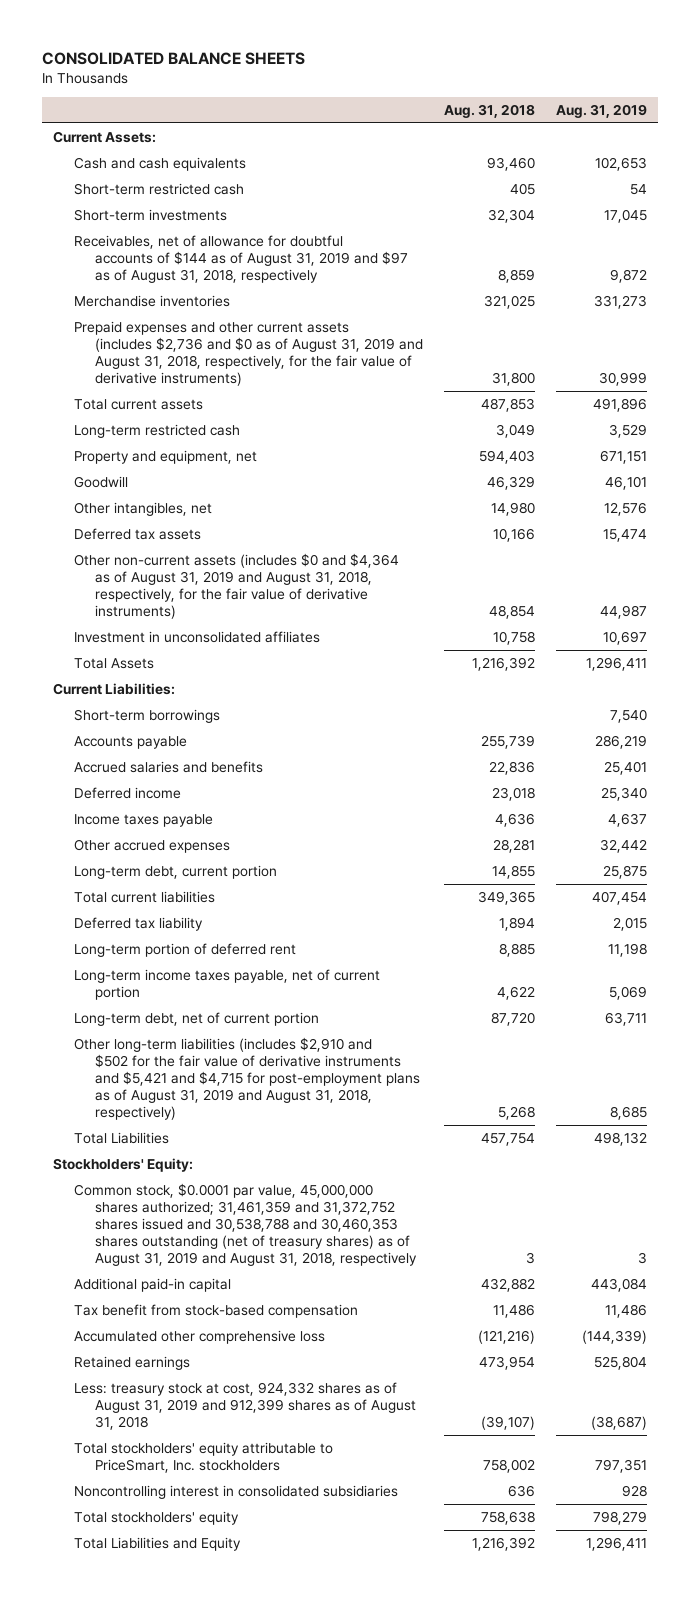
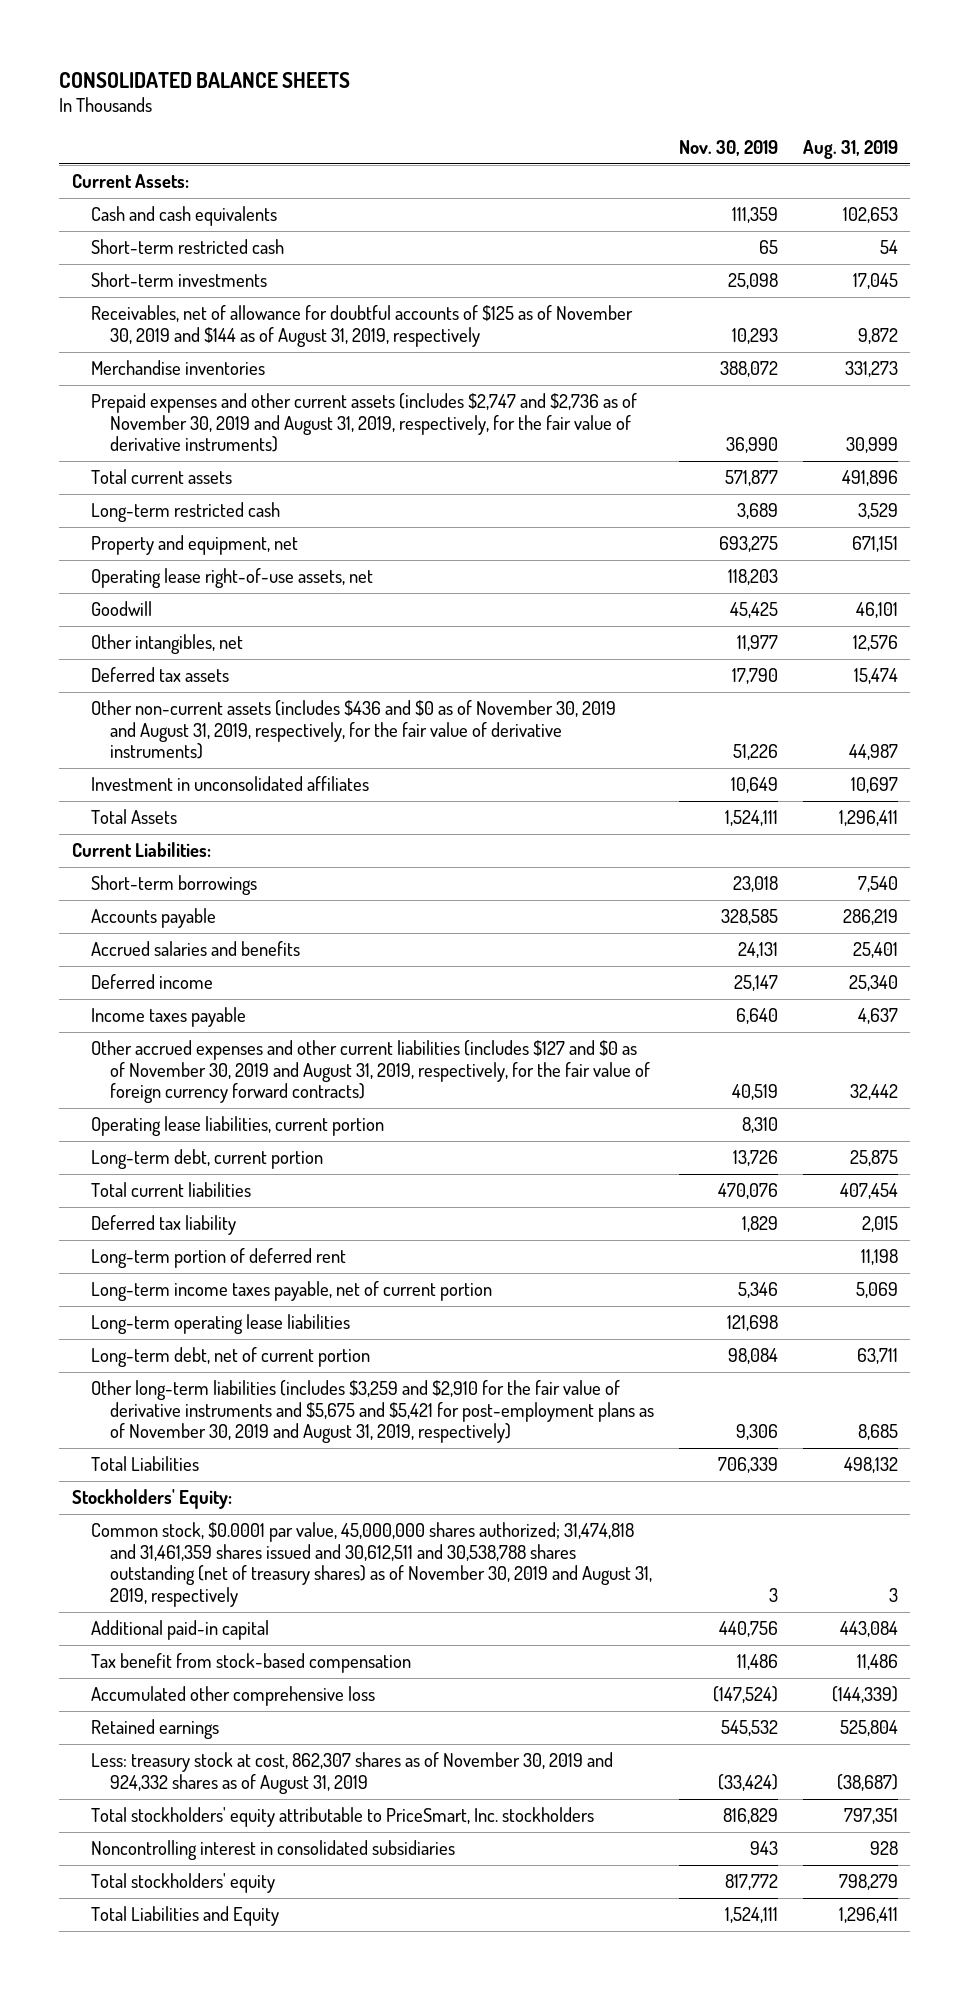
[444,103,536,118] Aug. 31, 2018 -> none
none -> [678,139,778,156] Nov. 30, 2019
[74,235,409,284] Receivables, net of allowance for doubtful accounts of $144 as of August 31, 2019 and $97 as of August 31, 2018, respectively -> [90,305,633,347] Receivables, net of allowance for doubtful accounts of $125 as of November 30, 2019 and $144 as of August 31, 2019, respectively
[74,321,424,387] Prepaid expenses and other current assets (includes $2,736 and $0 as of August 31, 2019 and August 31, 2018, respectively, for the fair value of derivative instruments) -> [90,393,637,453] Prepaid expenses and other current assets (includes $2,747 and $2,736 as of November 30, 2019 and August 31, 2019, respectively, for the fair value of derivative instruments)
none -> [90,568,373,589] Operating lease right-of-use assets, net
[74,553,400,620] Other non-current assets (includes $0 and $4,364 as of August 31, 2019 and August 31, 2018, respectively, for the fair value of derivative instruments) -> [90,700,616,760] Other non-current assets (includes $436 and $0 as of November 30, 2019 and August 31, 2019, respectively, for the fair value of derivative instruments)
[74,839,231,854] Other accrued expenses -> [90,1040,650,1104] Other accrued expenses and other current liabilities (includes $127 and $0 as of November 30, 2019 and August 31, 2019, respectively, for the fair value of foreign currency forward contracts)
none -> [90,1116,384,1137] Operating lease liabilities, current portion
none -> [90,1314,350,1335] Long-term operating lease liabilities
[74,1037,421,1121] Other long-term liabilities (includes $2,910 and $502 for the fair value of derivative instruments and $5,421 and $4,715 for post-employment plans as of August 31, 2019 and August 31, 2018, respectively) -> [90,1380,654,1444] Other long-term liabilities (includes $3,259 and $2,910 for the fair value of derivative instruments and $5,675 and $5,421 for post-employment plans as of November 30, 2019 and August 31, 2019, respectively)
[74,1183,418,1267] Common stock, $0.0001 par value, 45,000,000 shares authorized; 31,461,359 and 31,372,752 shares issued and 30,538,788 and 30,460,353 shares outstanding (net of treasury shares) as of August 31, 2019 and August 31, 2018, respectively -> [90,1522,652,1607] Common stock, $0.0001 par value, 45,000,000 shares authorized; 31,474,818 and 31,461,359 shares issued and 30,612,511 and 30,538,788 shares outstanding (net of treasury shares) as of November 30, 2019 and August 31, 2019, respectively
[74,1382,417,1431] Less: treasury stock at cost, 924,332 shares as of August 31, 2019 and 912,399 shares as of August 31, 2018 -> [90,1752,613,1794] Less: treasury stock at cost, 862,307 shares as of November 30, 2019 and 924,332 shares as of August 31, 2019

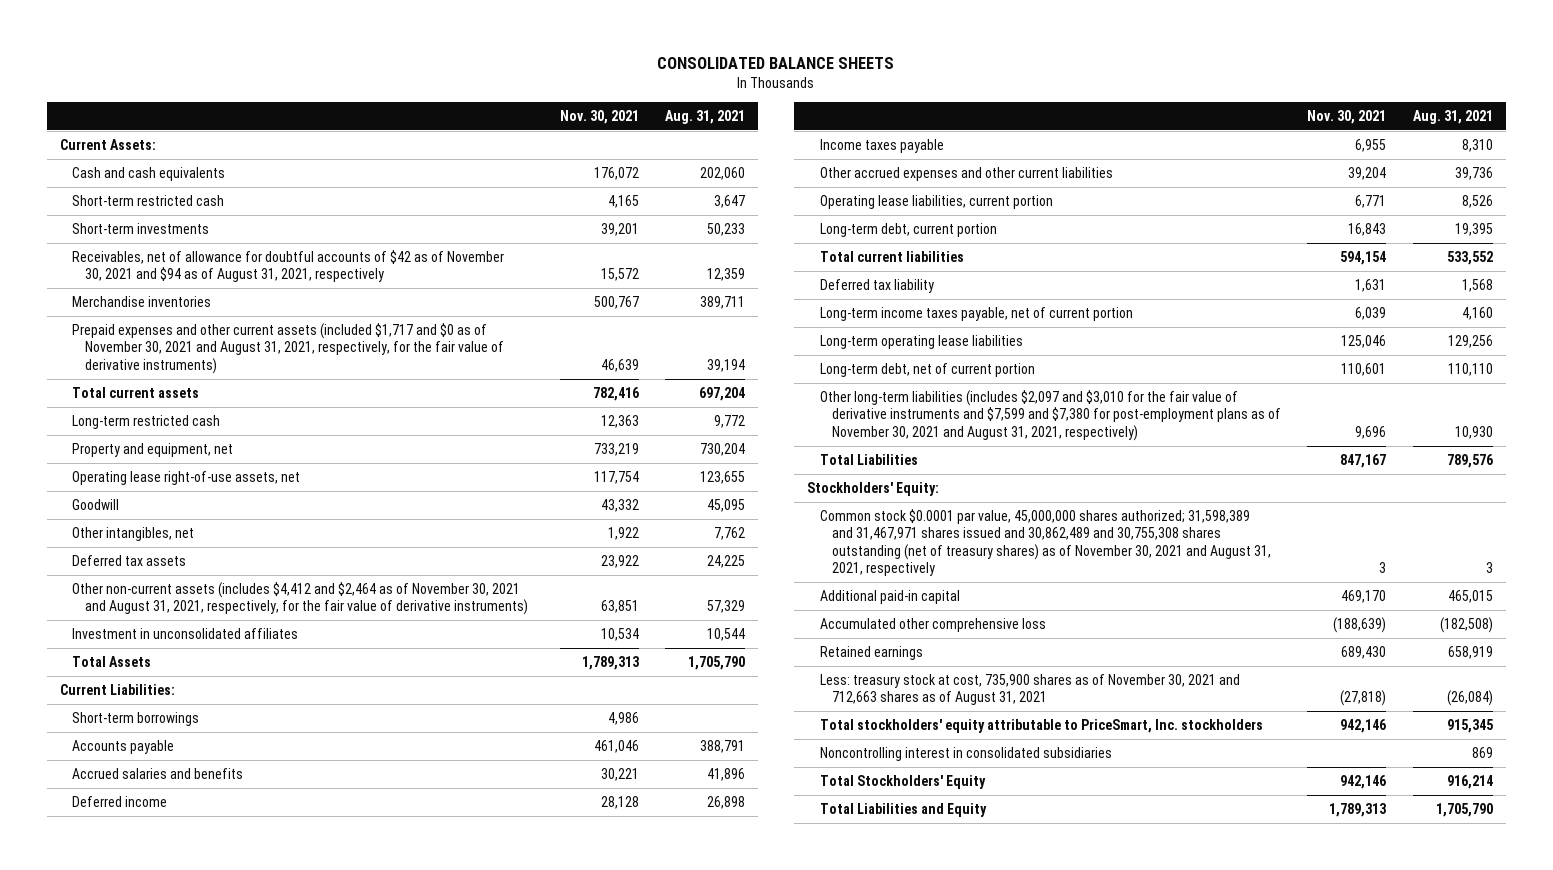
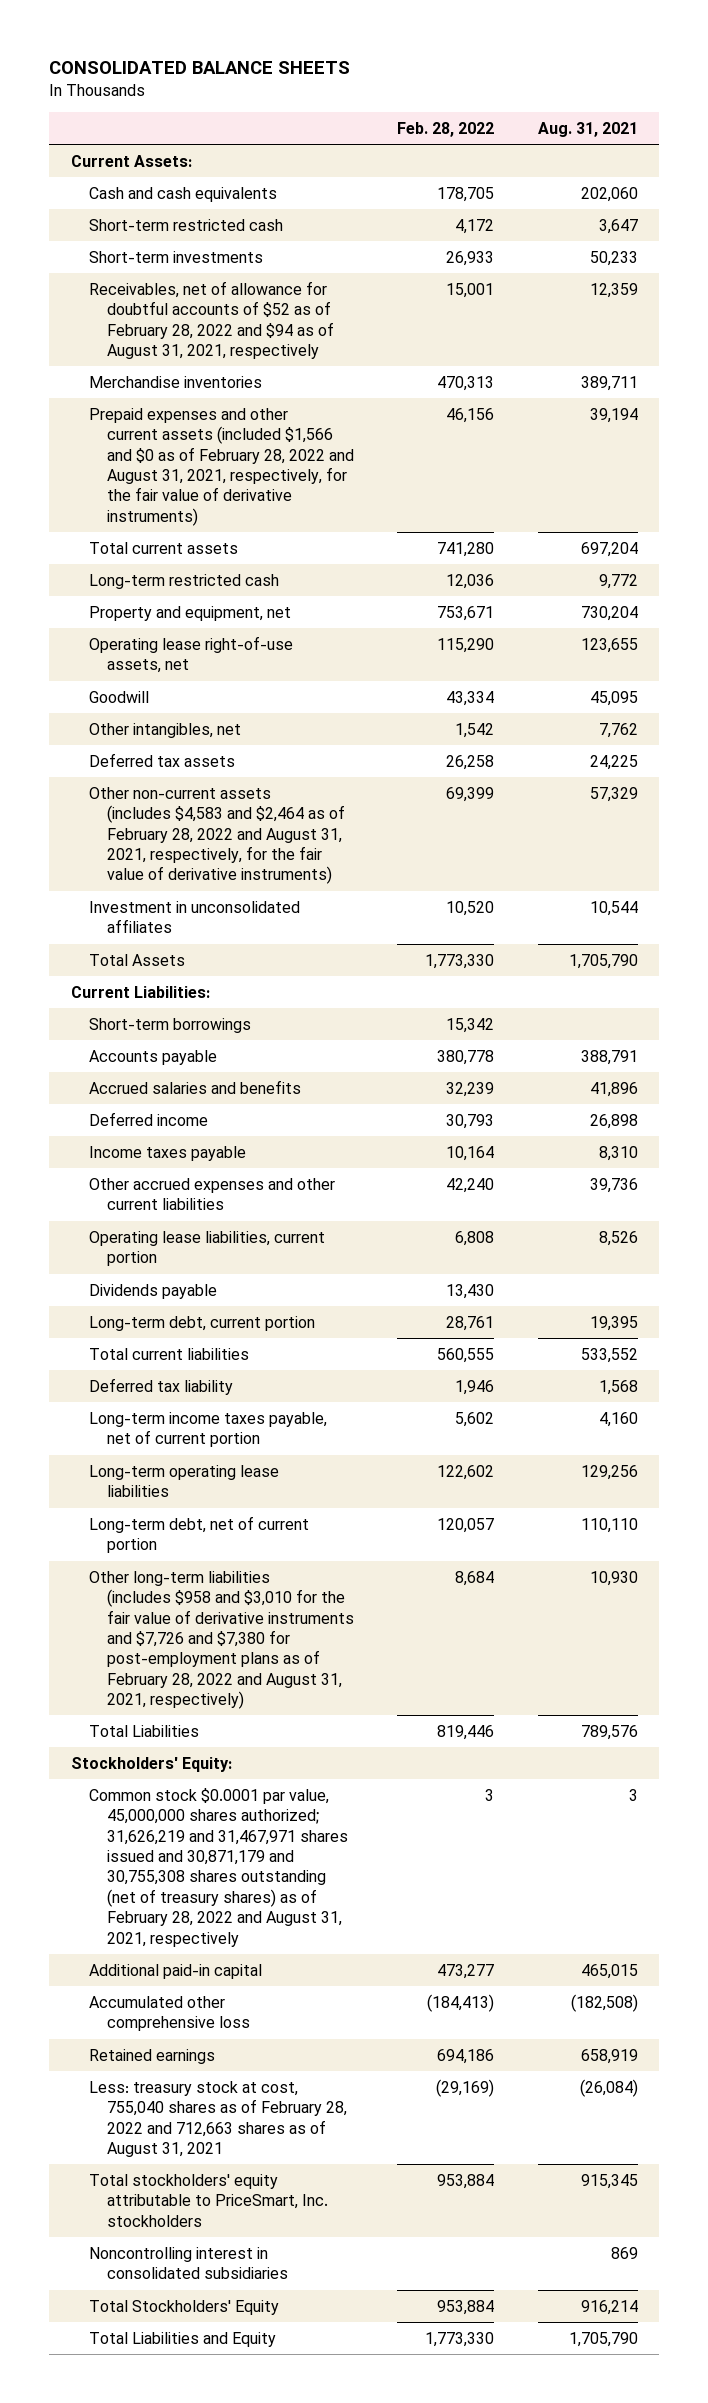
[559,110,639,125] Nov. 30, 2021 -> none
none -> [397,121,495,137] Feb. 28, 2022
[72,249,505,283] Receivables, net of allowance for doubtful accounts of $42 as of November 30, 2021 and $94 as of August 31, 2021, respectively -> [88,280,334,359] Receivables, net of allowance for doubtful accounts of $52 as of February 28, 2022 and $94 as of August 31, 2021, respectively
[72,322,504,374] Prepaid expenses and other current assets (included $1,717 and $0 as of November 30, 2021 and August 31, 2021, respectively, for the fair value of derivative instruments) -> [88,407,354,526] Prepaid expenses and other current assets (included $1,566 and $0 as of February 28, 2022 and August 31, 2021, respectively, for the fair value of derivative instruments)
[72,581,528,616] Other non-current assets (includes $4,412 and $2,464 as of November 30, 2021 and August 31, 2021, respectively, for the fair value of derivative instruments) -> [88,786,345,885] Other non-current assets (includes $4,583 and $2,464 as of February 28, 2022 and August 31, 2021, respectively, for the fair value of derivative instruments)
none -> [88,1283,217,1299] Dividends payable
[819,389,1282,441] Other long-term liabilities (includes $2,097 and $3,010 for the fair value of derivative instruments and $7,599 and $7,380 for post-employment plans as of November 30, 2021 and August 31, 2021, respectively) -> [88,1570,354,1710] Other long-term liabilities (includes $958 and $3,010 for the fair value of derivative instruments and $7,726 and $7,380 for post-employment plans as of February 28, 2022 and August 31, 2021, respectively)
[819,508,1272,577] Common stock $0.0001 par value, 45,000,000 shares authorized; 31,598,389 and 31,467,971 shares issued and 30,862,489 and 30,755,308 shares outstanding (net of treasury shares) as of November 30, 2021 and August 31, 2021, respectively -> [88,1787,348,1947] Common stock $0.0001 par value, 45,000,000 shares authorized; 31,626,219 and 31,467,971 shares issued and 30,871,179 and 30,755,308 shares outstanding (net of treasury shares) as of February 28, 2022 and August 31, 2021, respectively
[819,673,1240,706] Less: treasury stock at cost, 735,900 shares as of November 30, 2021 and 712,663 shares as of August 31, 2021 -> [88,2080,347,2157] Less: treasury stock at cost, 755,040 shares as of February 28, 2022 and 712,663 shares as of August 31, 2021

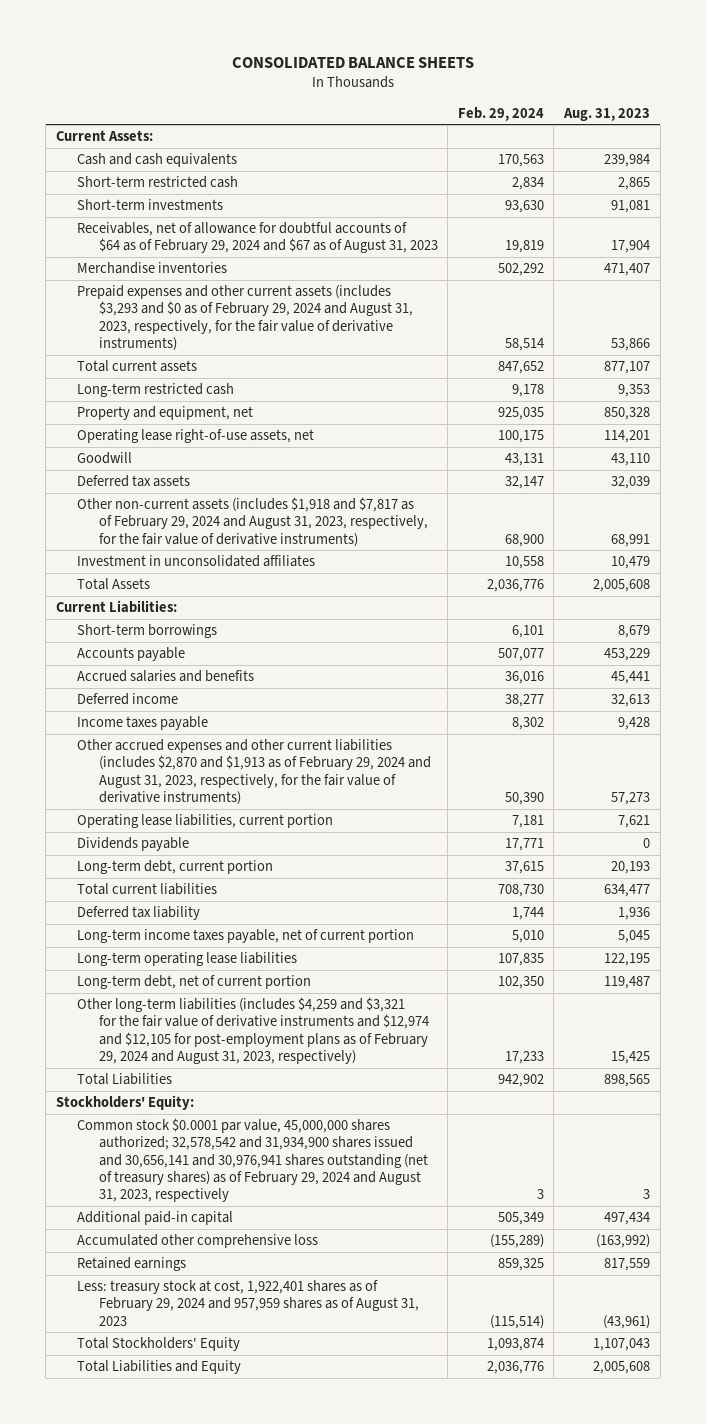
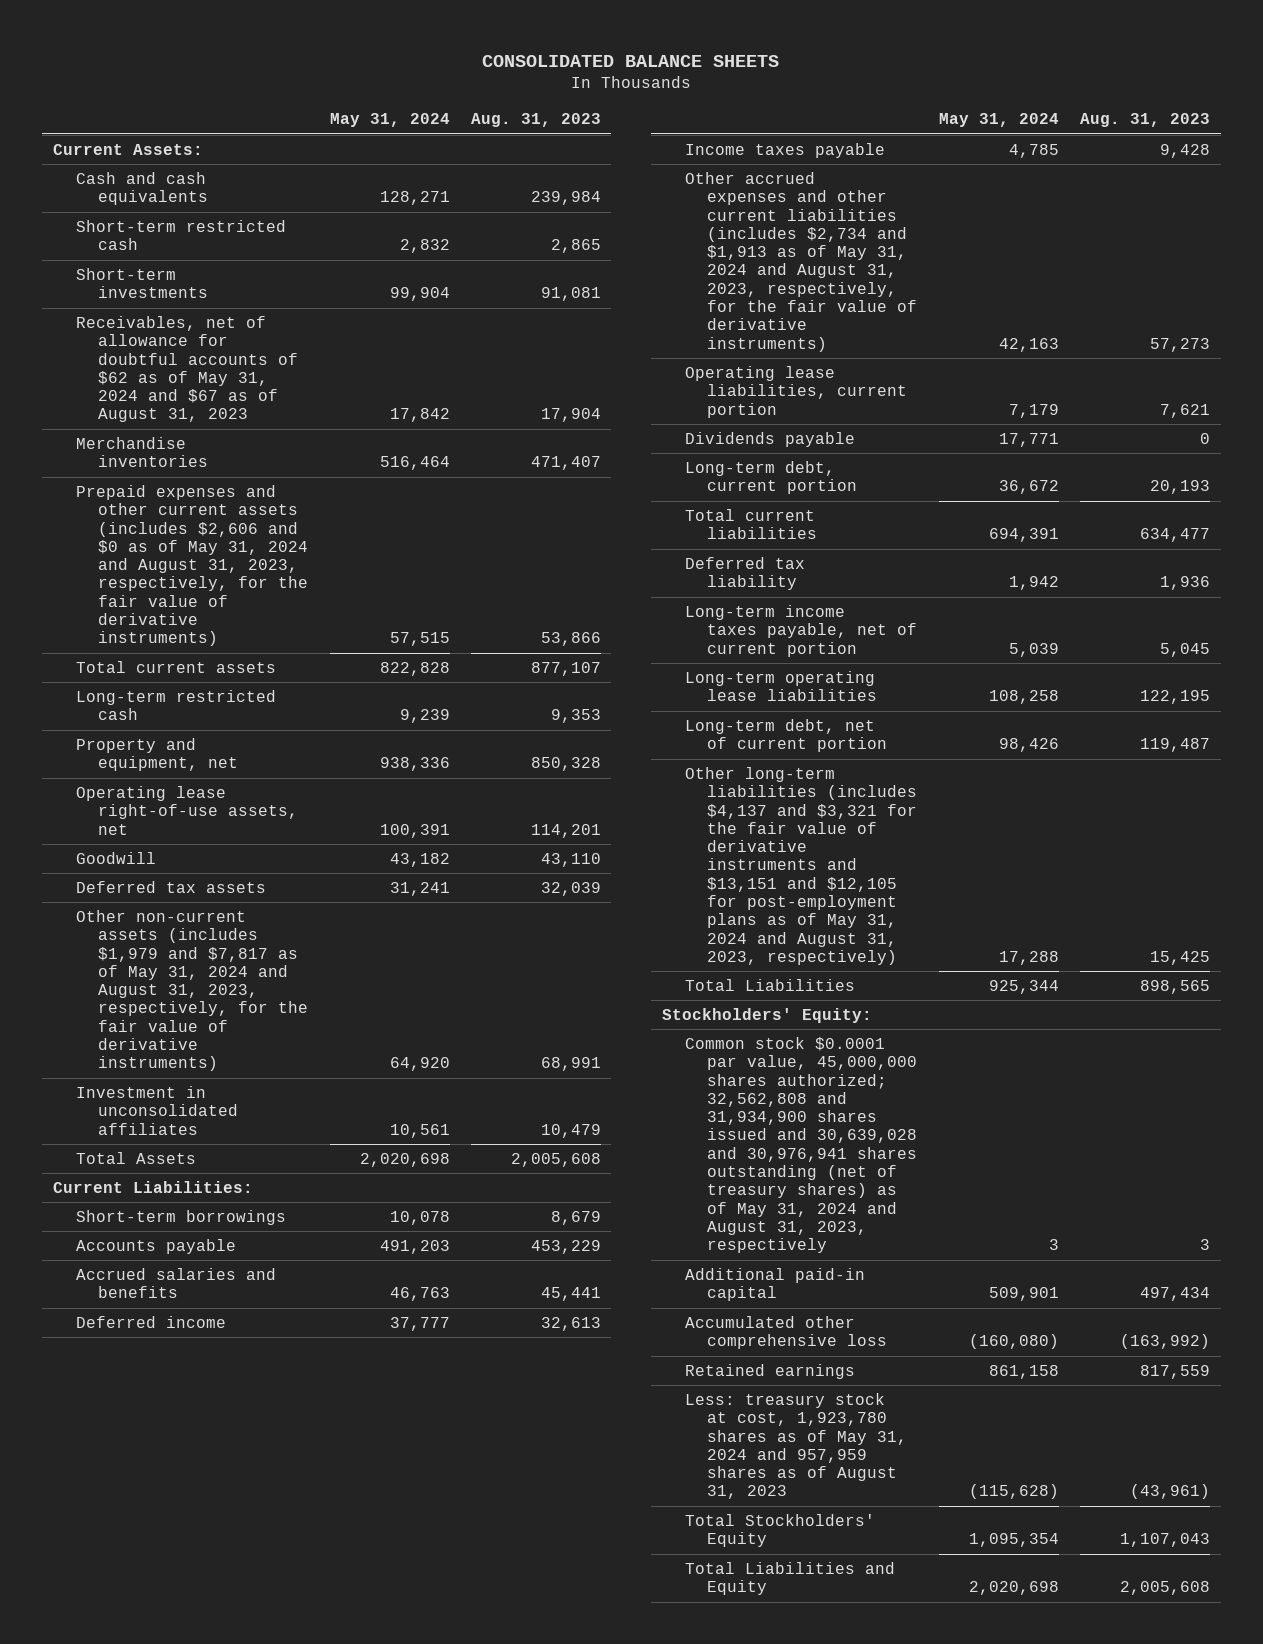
[457,106,544,121] Feb. 29, 2024 -> none
none -> [329,113,450,128] May 31, 2024
[77,222,438,254] Receivables, net of allowance for doubtful accounts of $64 as of February 29, 2024 and $67 as of August 31, 2023 -> [75,315,299,423] Receivables, net of allowance for doubtful accounts of $62 as of May 31, 2024 and $67 as of August 31, 2023
[77,285,413,352] Prepaid expenses and other current assets (includes $3,293 and $0 as of February 29, 2024 and August 31, 2023, respectively, for the fair value of derivative instruments) -> [75,484,309,647] Prepaid expenses and other current assets (includes $2,606 and $0 as of May 31, 2024 and August 31, 2023, respectively, for the fair value of derivative instruments)
[77,497,428,547] Other non-current assets (includes $1,918 and $7,817 as of February 29, 2024 and August 31, 2023, respectively, for the fair value of derivative instruments) -> [75,909,309,1072] Other non-current assets (includes $1,979 and $7,817 as of May 31, 2024 and August 31, 2023, respectively, for the fair value of derivative instruments)
[77,739,431,806] Other accrued expenses and other current liabilities (includes $2,870 and $1,913 as of February 29, 2024 and August 31, 2023, respectively, for the fair value of derivative instruments) -> [684,171,918,352] Other accrued expenses and other current liabilities (includes $2,734 and $1,913 as of May 31, 2024 and August 31, 2023, respectively, for the fair value of derivative instruments)
[77,997,429,1065] Other long-term liabilities (includes $4,259 and $3,321 for the fair value of derivative instruments and $12,974 and $12,105 for post-employment plans as of February 29, 2024 and August 31, 2023, respectively) -> [684,766,918,965] Other long-term liabilities (includes $4,137 and $3,321 for the fair value of derivative instruments and $13,151 and $12,105 for post-employment plans as of May 31, 2024 and August 31, 2023, respectively)
[77,1118,428,1203] Common stock $0.0001 par value, 45,000,000 shares authorized; 32,578,542 and 31,934,900 shares issued and 30,656,141 and 30,976,941 shares outstanding (net of treasury shares) as of February 29, 2024 and August 31, 2023, respectively -> [684,1036,918,1254] Common stock $0.0001 par value, 45,000,000 shares authorized; 32,562,808 and 31,934,900 shares issued and 30,639,028 and 30,976,941 shares outstanding (net of treasury shares) as of May 31, 2024 and August 31, 2023, respectively
[77,1280,419,1326] Less: treasury stock at cost, 1,922,401 shares as of February 29, 2024 and 957,959 shares as of August 31, 2023 -> [684,1392,908,1500] Less: treasury stock at cost, 1,923,780 shares as of May 31, 2024 and 957,959 shares as of August 31, 2023

